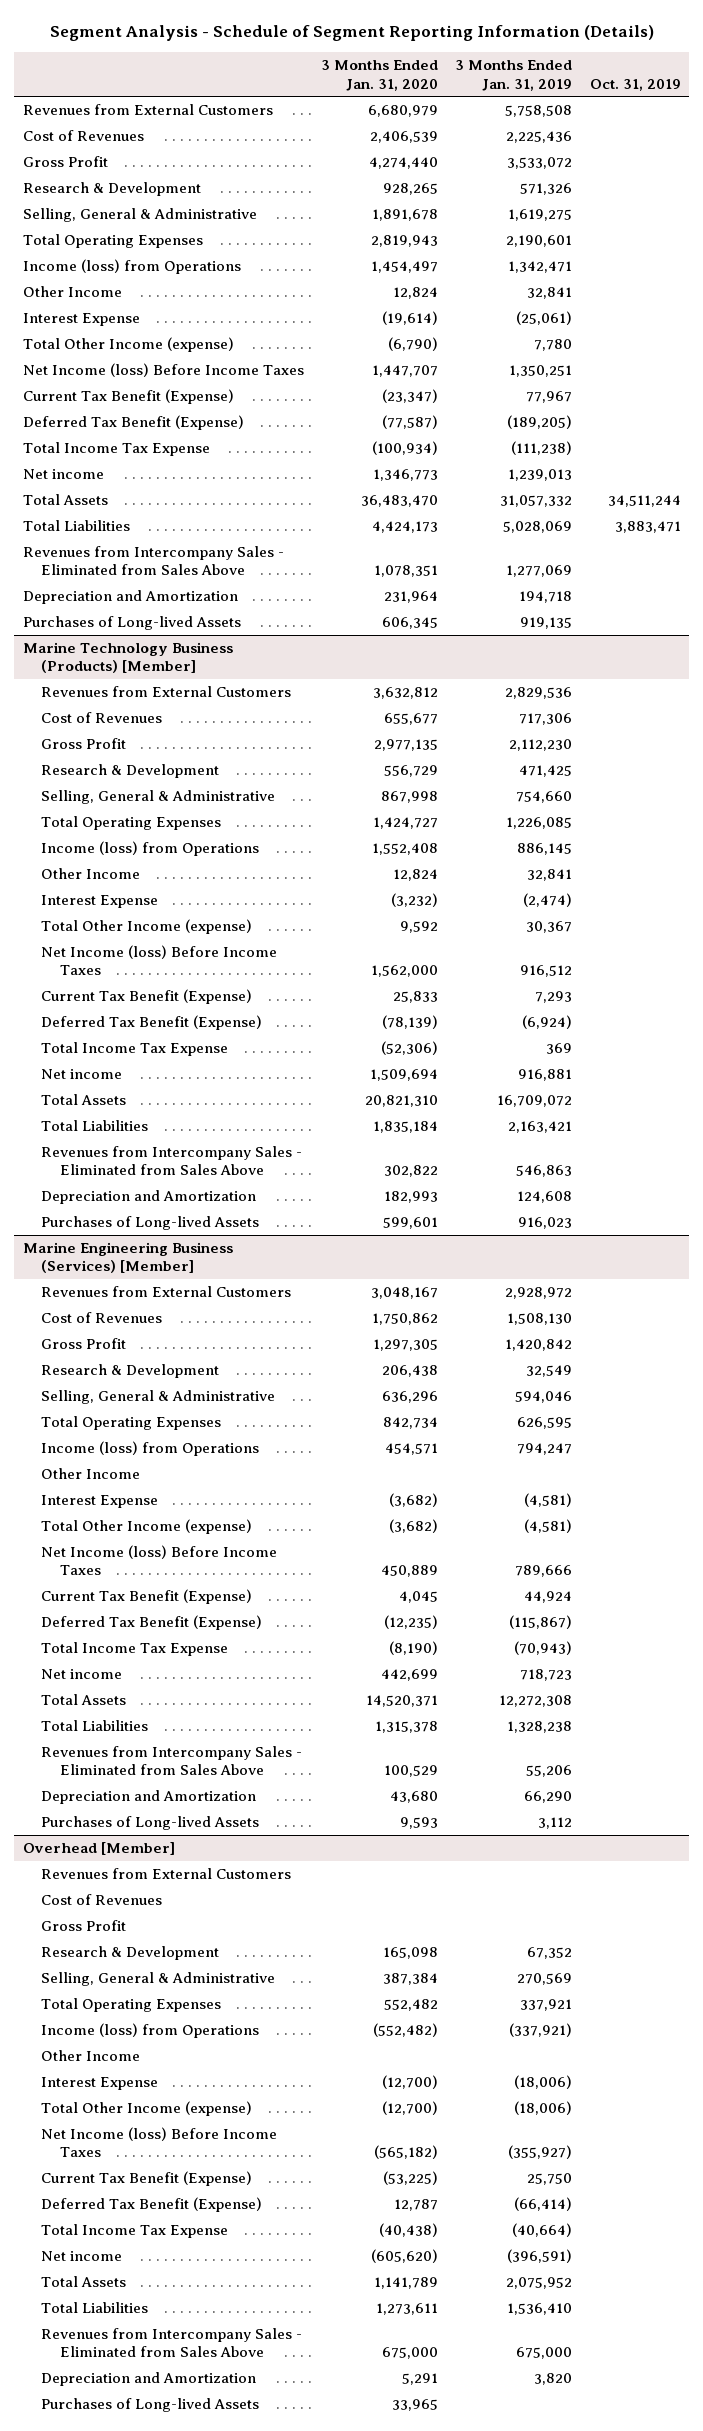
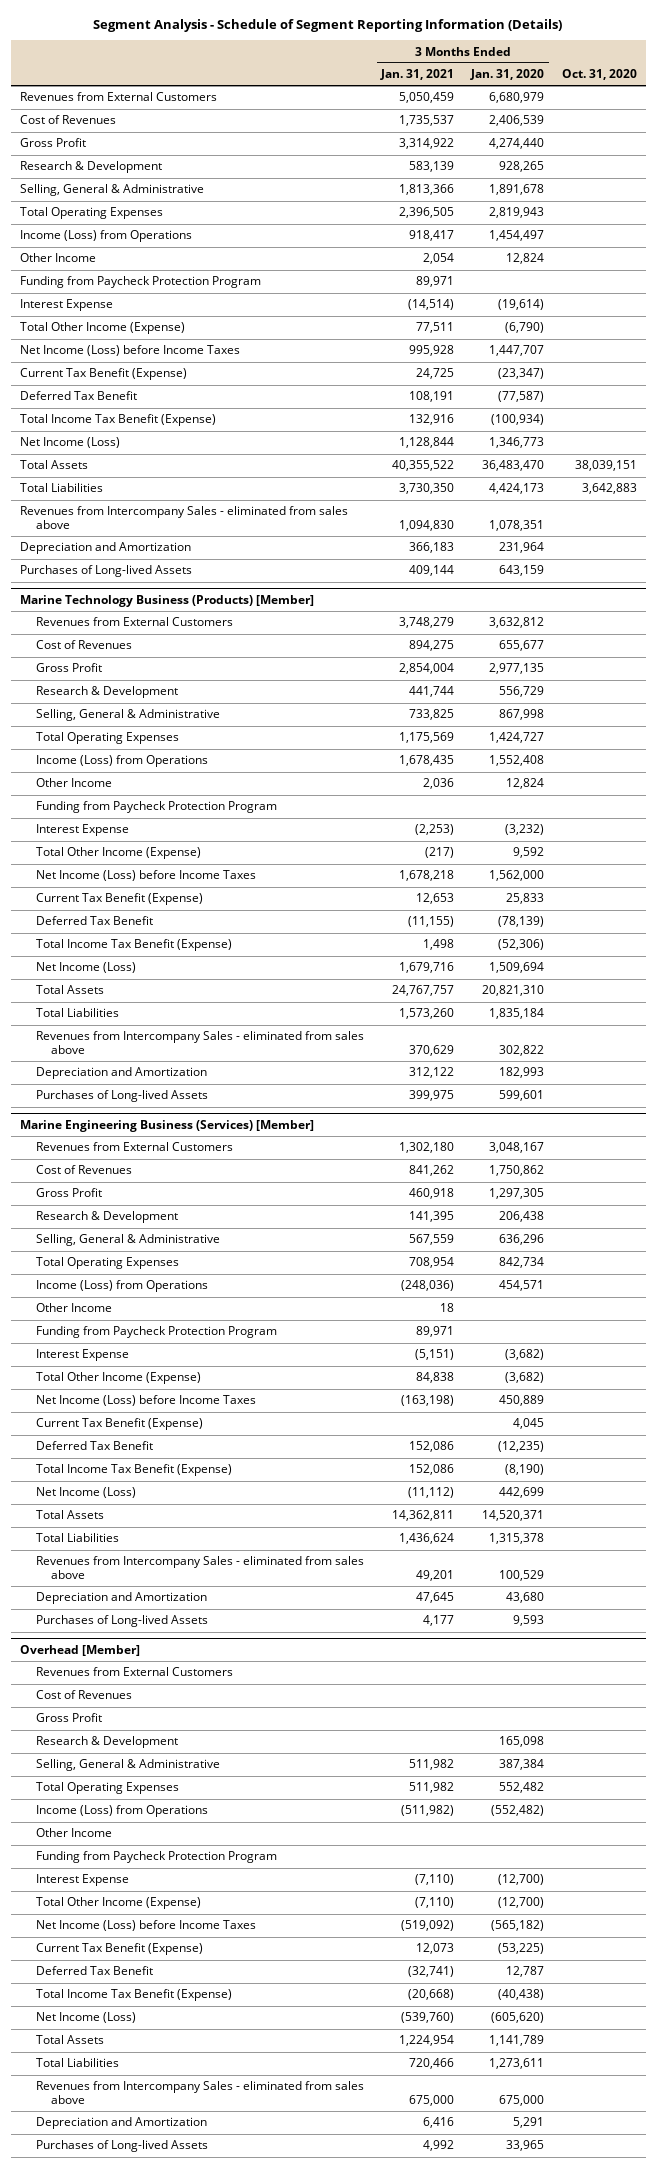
[455,60,573,91] 3 Months Ended Jan. 31, 2019 -> none
[589,78,681,91] Oct. 31, 2019 -> none
none -> [379,69,454,81] Jan. 31, 2021
none -> [561,69,637,81] Oct. 31, 2020
[22,259,241,275] Income (loss) from Operations -> [19,230,192,243] Income (Loss) from Operations
none -> [19,276,261,289] Funding from Paycheck Protection Program
[22,337,234,353] Total Other Income (expense) -> [19,322,185,335] Total Other Income (Expense)
[22,363,304,378] Net Income (loss) Before Income Taxes -> [19,345,240,357] Net Income (Loss) before Income Taxes
[22,415,244,431] Deferred Tax Benefit (Expense) -> [19,391,137,401] Deferred Tax Benefit
[22,442,210,457] Total Income Tax Expense -> [19,414,216,427] Total Income Tax Benefit (Expense)
[22,469,104,480] Net income -> [19,437,120,449] Net Income (Loss)
[22,546,284,576] Revenues from Intercompany Sales - Eliminated from Sales Above -> [19,506,348,529] Revenues from Intercompany Sales - eliminated from sales above
[381,617,438,630] 606,345 -> [499,565,545,577] 643,159
[41,841,260,857] Income (loss) from Operations -> [35,755,208,768] Income (Loss) from Operations
none -> [35,801,277,814] Funding from Paycheck Protection Program
[41,919,253,935] Total Other Income (expense) -> [35,847,201,860] Total Other Income (Expense)
[41,945,278,976] Net Income (loss) Before Income Taxes -> [35,870,256,882] Net Income (Loss) before Income Taxes
[41,1015,263,1031] Deferred Tax Benefit (Expense) -> [35,916,153,926] Deferred Tax Benefit
[41,1042,229,1057] Total Income Tax Expense -> [35,939,232,952] Total Income Tax Benefit (Expense)
[41,1069,123,1080] Net income -> [35,962,136,974] Net Income (Loss)
[41,1146,303,1176] Revenues from Intercompany Sales - Eliminated from Sales Above -> [35,1031,364,1054] Revenues from Intercompany Sales - eliminated from sales above
[41,1441,260,1457] Income (loss) from Operations -> [35,1280,208,1293] Income (Loss) from Operations
none -> [35,1326,277,1339] Funding from Paycheck Protection Program
[41,1519,253,1535] Total Other Income (expense) -> [35,1372,201,1385] Total Other Income (Expense)
[41,1545,278,1576] Net Income (loss) Before Income Taxes -> [35,1395,256,1407] Net Income (Loss) before Income Taxes
[41,1615,263,1631] Deferred Tax Benefit (Expense) -> [35,1441,153,1451] Deferred Tax Benefit
[41,1642,229,1657] Total Income Tax Expense -> [35,1464,232,1477] Total Income Tax Benefit (Expense)
[41,1669,123,1680] Net income -> [35,1487,136,1499] Net Income (Loss)
[41,1746,303,1776] Revenues from Intercompany Sales - Eliminated from Sales Above -> [35,1556,364,1579] Revenues from Intercompany Sales - eliminated from sales above
[41,2023,260,2039] Income (loss) from Operations -> [35,1805,208,1818] Income (Loss) from Operations
none -> [35,1851,277,1864] Funding from Paycheck Protection Program
[41,2101,253,2117] Total Other Income (expense) -> [35,1897,201,1910] Total Other Income (Expense)
[41,2127,278,2158] Net Income (loss) Before Income Taxes -> [35,1920,256,1932] Net Income (Loss) before Income Taxes
[41,2197,263,2213] Deferred Tax Benefit (Expense) -> [35,1966,153,1976] Deferred Tax Benefit
[41,2224,229,2239] Total Income Tax Expense -> [35,1989,232,2002] Total Income Tax Benefit (Expense)
[41,2251,123,2262] Net income -> [35,2012,136,2024] Net Income (Loss)
[41,2328,303,2358] Revenues from Intercompany Sales - Eliminated from Sales Above -> [35,2081,364,2104] Revenues from Intercompany Sales - eliminated from sales above

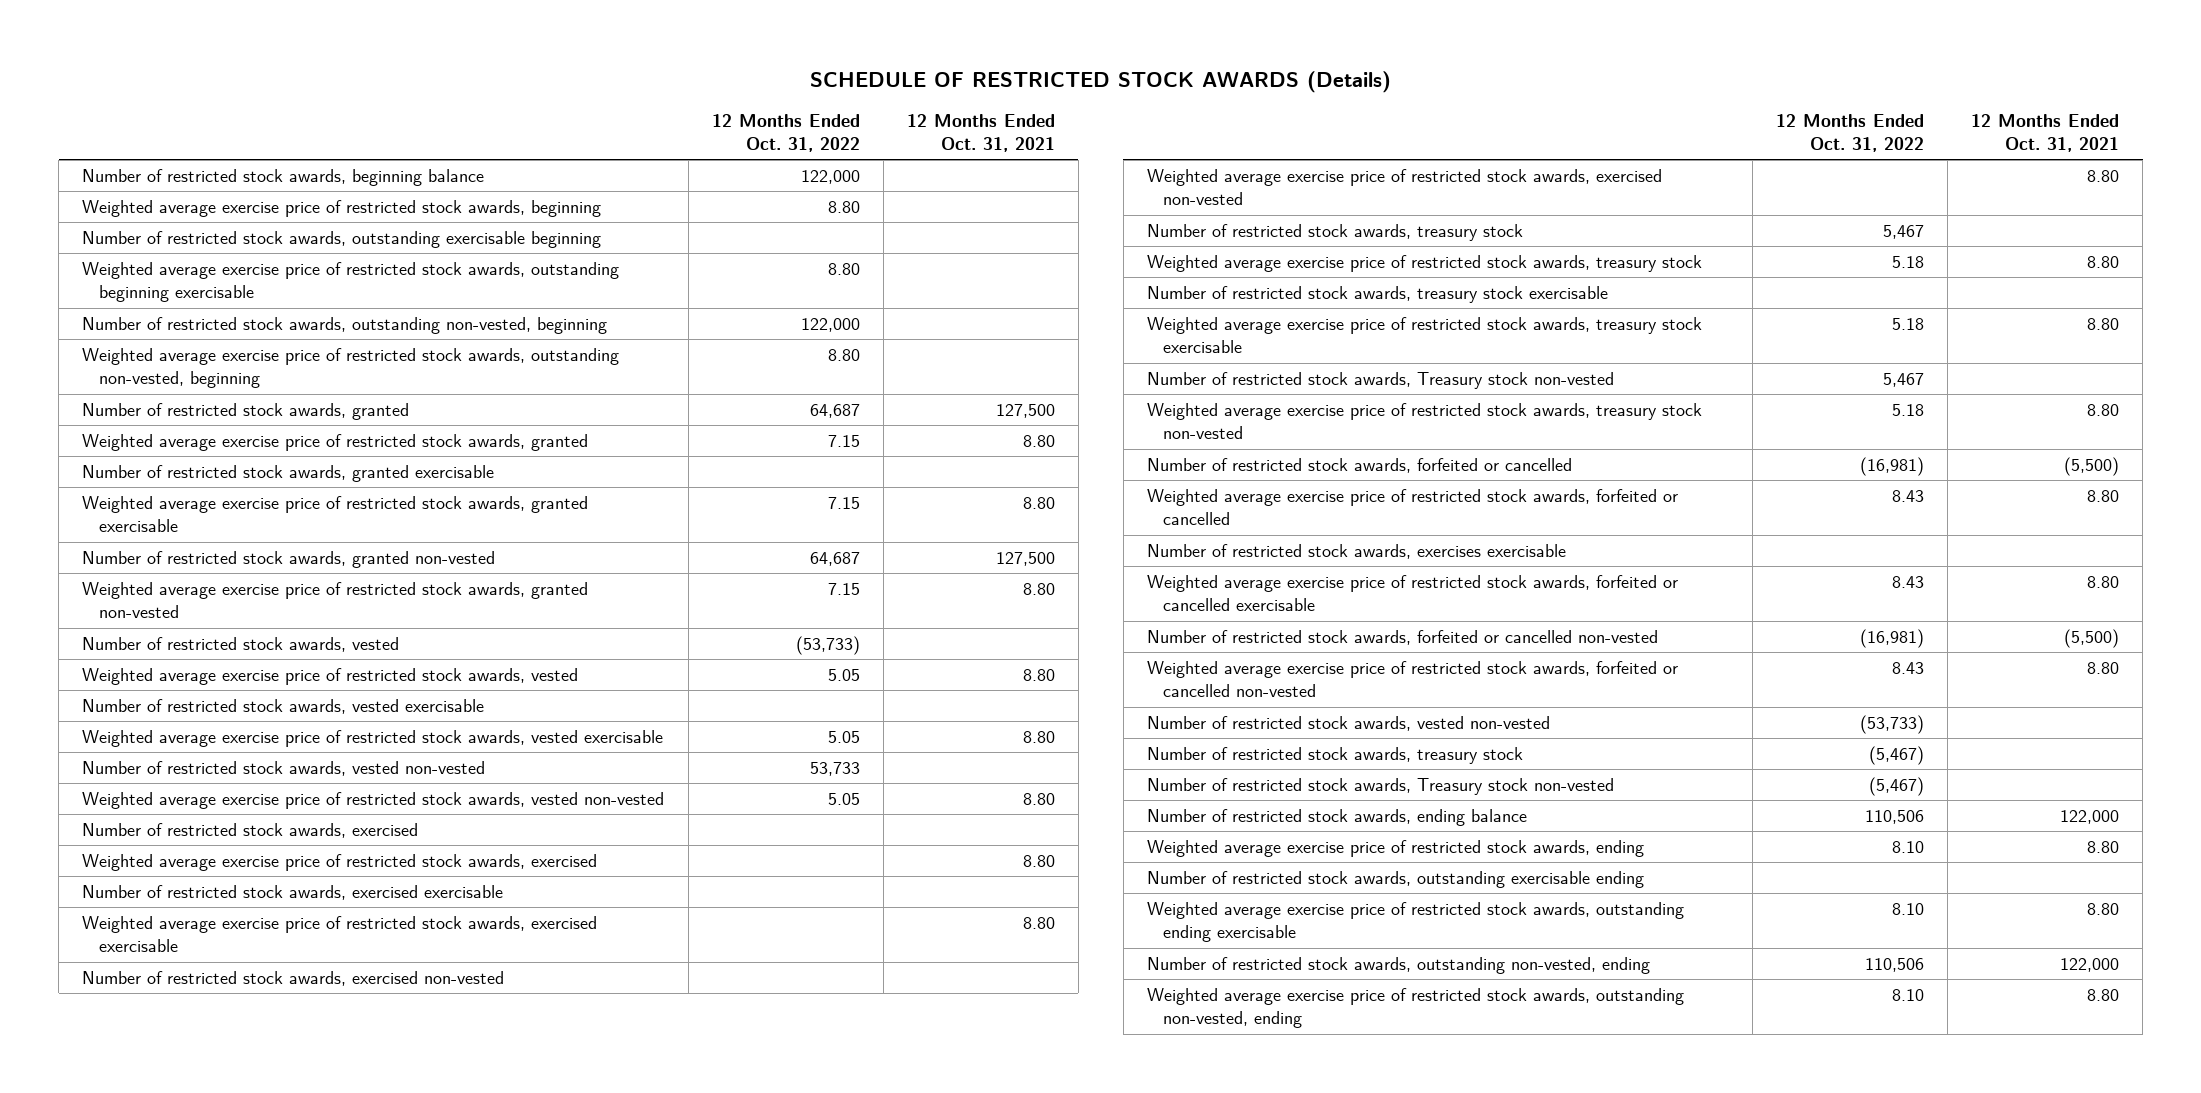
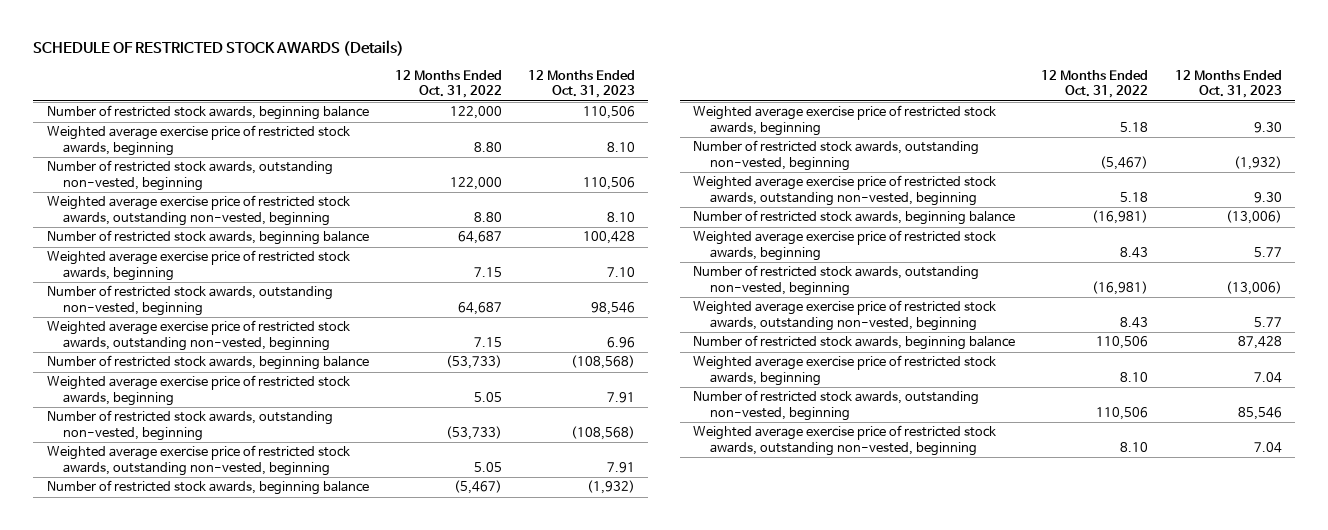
[906,113,1055,152] 12 Months Ended Oct. 31, 2021 -> none
none -> [528,69,636,99] 12 Months Ended Oct. 31, 2023
[82,231,602,249] Number of restricted stock awards, outstanding exercisable beginning -> none
[82,262,620,303] Weighted average exercise price of restricted stock awards, outstanding beginning exercisable -> none
[82,465,495,483] Number of restricted stock awards, granted exercisable -> none
[82,496,589,533] Weighted average exercise price of restricted stock awards, granted exercisable -> none
[82,699,485,715] Number of restricted stock awards, vested exercisable -> none
[82,730,664,748] Weighted average exercise price of restricted stock awards, vested exercisable -> none
[82,823,419,839] Number of restricted stock awards, exercised -> none
[82,854,598,872] Weighted average exercise price of restricted stock awards, exercised -> none
[82,885,504,901] Number of restricted stock awards, exercised exercisable -> none
[82,916,598,953] Weighted average exercise price of restricted stock awards, exercised exercisable -> none
[82,971,505,987] Number of restricted stock awards, exercised non-vested -> none
[1146,169,1662,206] Weighted average exercise price of restricted stock awards, exercised non-vested -> none
[1146,286,1608,304] Number of restricted stock awards, treasury stock exercisable -> none
[1146,317,1702,354] Weighted average exercise price of restricted stock awards, treasury stock exercisable -> none
[1146,544,1566,560] Number of restricted stock awards, exercises exercisable -> none
[1146,575,1678,612] Weighted average exercise price of restricted stock awards, forfeited or cancelled exercisable -> none
[1146,716,1550,732] Number of restricted stock awards, vested non-vested -> none
[1146,747,1523,765] Number of restricted stock awards, treasury stock -> none
[1146,778,1614,796] Number of restricted stock awards, Treasury stock non-vested -> none
[1146,871,1644,889] Number of restricted stock awards, outstanding exercisable ending -> none
[1146,902,1684,943] Weighted average exercise price of restricted stock awards, outstanding ending exercisable -> none
[82,403,410,421] Number of restricted stock awards, granted -> [46,230,369,246] Number of restricted stock awards, beginning balance
[82,434,589,452] Weighted average exercise price of restricted stock awards, granted -> [46,250,350,282] Weighted average exercise price of restricted stock awards, beginning
[82,551,496,569] Number of restricted stock awards, granted non-vested -> [46,285,333,317] Number of restricted stock awards, outstanding non-vested, beginning
[82,582,589,619] Weighted average exercise price of restricted stock awards, granted non-vested -> [46,320,350,352] Weighted average exercise price of restricted stock awards, outstanding non-vested, beginning
[82,637,400,653] Number of restricted stock awards, vested -> [46,355,369,371] Number of restricted stock awards, beginning balance
[82,668,579,686] Weighted average exercise price of restricted stock awards, vested -> [46,375,350,407] Weighted average exercise price of restricted stock awards, beginning
[82,761,486,777] Number of restricted stock awards, vested non-vested -> [46,410,333,442] Number of restricted stock awards, outstanding non-vested, beginning
[809,762,860,777] 53,733 -> [445,426,502,441] (53,733)
[82,792,665,810] Weighted average exercise price of restricted stock awards, vested non-vested -> [46,445,350,477] Weighted average exercise price of restricted stock awards, outstanding non-vested, beginning
[1146,224,1523,242] Number of restricted stock awards, treasury stock -> [46,480,369,496] Number of restricted stock awards, beginning balance
[1882,225,1924,240] 5,467 -> [453,480,502,495] (5,467)
[1146,255,1702,273] Weighted average exercise price of restricted stock awards, treasury stock -> [693,105,997,137] Weighted average exercise price of restricted stock awards, beginning
[1146,372,1614,390] Number of restricted stock awards, Treasury stock non-vested -> [693,140,980,172] Number of restricted stock awards, outstanding non-vested, beginning
[1882,373,1924,388] 5,467 -> [1100,156,1149,171] (5,467)
[1146,403,1702,440] Weighted average exercise price of restricted stock awards, treasury stock non-vested -> [693,175,997,207] Weighted average exercise price of restricted stock awards, outstanding non-vested, beginning
[1146,458,1572,474] Number of restricted stock awards, forfeited or cancelled -> [693,210,1016,226] Number of restricted stock awards, beginning balance
[1146,489,1678,526] Weighted average exercise price of restricted stock awards, forfeited or cancelled -> [693,230,997,262] Weighted average exercise price of restricted stock awards, beginning
[1146,630,1658,646] Number of restricted stock awards, forfeited or cancelled non-vested -> [693,265,980,297] Number of restricted stock awards, outstanding non-vested, beginning
[1146,661,1678,698] Weighted average exercise price of restricted stock awards, forfeited or cancelled non-vested -> [693,300,997,332] Weighted average exercise price of restricted stock awards, outstanding non-vested, beginning
[1146,809,1527,827] Number of restricted stock awards, ending balance -> [693,335,1016,351] Number of restricted stock awards, beginning balance
[1146,840,1644,858] Weighted average exercise price of restricted stock awards, ending -> [693,355,997,387] Weighted average exercise price of restricted stock awards, beginning
[1146,957,1650,975] Number of restricted stock awards, outstanding non-vested, ending -> [693,390,980,422] Number of restricted stock awards, outstanding non-vested, beginning
[1146,988,1684,1029] Weighted average exercise price of restricted stock awards, outstanding non-vested, ending -> [693,425,997,457] Weighted average exercise price of restricted stock awards, outstanding non-vested, beginning

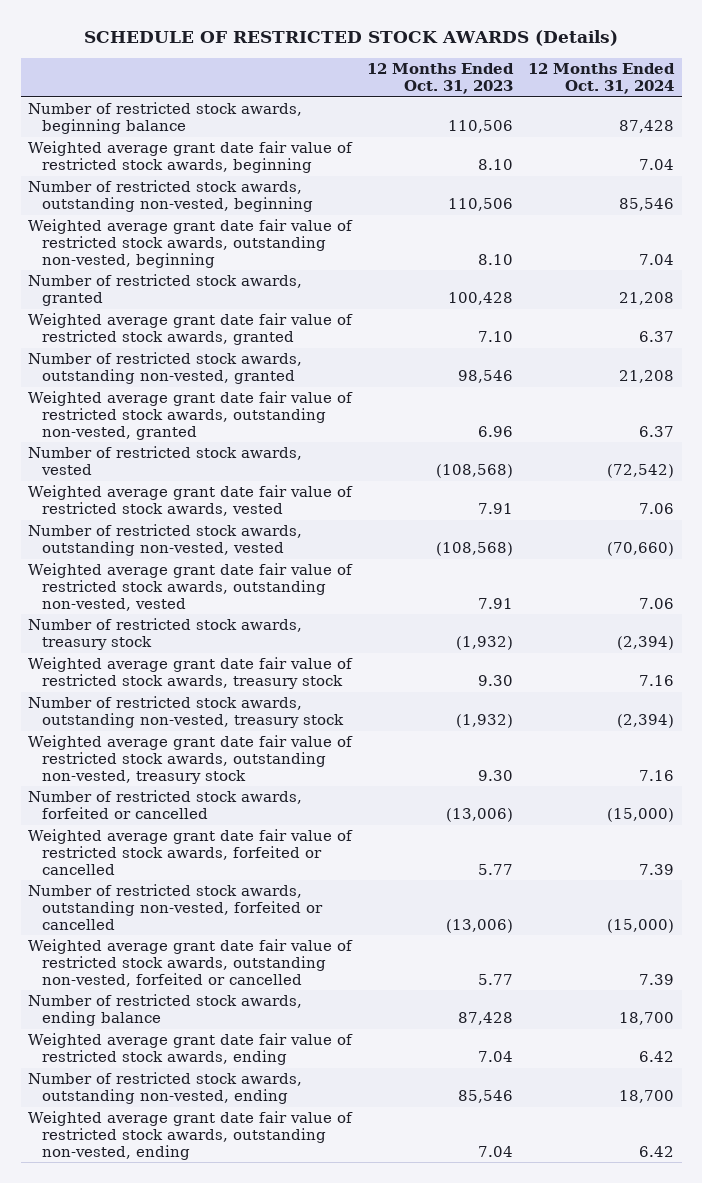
[394,69,502,99] 12 Months Ended Oct. 31, 2022 -> none
none -> [528,63,676,94] 12 Months Ended Oct. 31, 2024
[46,125,350,157] Weighted average exercise price of restricted stock awards, beginning -> [28,141,354,174] Weighted average grant date fair value of restricted stock awards, beginning
[46,195,350,227] Weighted average exercise price of restricted stock awards, outstanding non-vested, beginning -> [28,219,354,268] Weighted average grant date fair value of restricted stock awards, outstanding non-vested, beginning
[46,230,369,246] Number of restricted stock awards, beginning balance -> [28,274,303,307] Number of restricted stock awards, granted
[46,250,350,282] Weighted average exercise price of restricted stock awards, beginning -> [28,313,354,346] Weighted average grant date fair value of restricted stock awards, granted
[46,285,333,317] Number of restricted stock awards, outstanding non-vested, beginning -> [28,352,303,385] Number of restricted stock awards, outstanding non-vested, granted
[46,320,350,352] Weighted average exercise price of restricted stock awards, outstanding non-vested, beginning -> [28,391,354,440] Weighted average grant date fair value of restricted stock awards, outstanding non-vested, granted
[46,355,369,371] Number of restricted stock awards, beginning balance -> [28,446,303,476] Number of restricted stock awards, vested
[46,375,350,407] Weighted average exercise price of restricted stock awards, beginning -> [28,485,354,517] Weighted average grant date fair value of restricted stock awards, vested
[46,410,333,442] Number of restricted stock awards, outstanding non-vested, beginning -> [28,524,303,557] Number of restricted stock awards, outstanding non-vested, vested
[46,445,350,477] Weighted average exercise price of restricted stock awards, outstanding non-vested, beginning -> [28,563,354,611] Weighted average grant date fair value of restricted stock awards, outstanding non-vested, vested
[46,480,369,496] Number of restricted stock awards, beginning balance -> [28,618,303,651] Number of restricted stock awards, treasury stock
[693,105,997,137] Weighted average exercise price of restricted stock awards, beginning -> [28,657,354,690] Weighted average grant date fair value of restricted stock awards, treasury stock
[693,140,980,172] Number of restricted stock awards, outstanding non-vested, beginning -> [28,696,345,729] Number of restricted stock awards, outstanding non-vested, treasury stock
[693,175,997,207] Weighted average exercise price of restricted stock awards, outstanding non-vested, beginning -> [28,735,354,784] Weighted average grant date fair value of restricted stock awards, outstanding non-vested, treasury stock
[693,210,1016,226] Number of restricted stock awards, beginning balance -> [28,790,303,820] Number of restricted stock awards, forfeited or cancelled
[693,230,997,262] Weighted average exercise price of restricted stock awards, beginning -> [28,829,354,875] Weighted average grant date fair value of restricted stock awards, forfeited or cancelled
[693,265,980,297] Number of restricted stock awards, outstanding non-vested, beginning -> [28,884,324,930] Number of restricted stock awards, outstanding non-vested, forfeited or cancelled
[693,300,997,332] Weighted average exercise price of restricted stock awards, outstanding non-vested, beginning -> [28,939,354,987] Weighted average grant date fair value of restricted stock awards, outstanding non-vested, forfeited or cancelled
[693,335,1016,351] Number of restricted stock awards, beginning balance -> [28,994,303,1027] Number of restricted stock awards, ending balance
[693,355,997,387] Weighted average exercise price of restricted stock awards, beginning -> [28,1033,354,1066] Weighted average grant date fair value of restricted stock awards, ending
[693,390,980,422] Number of restricted stock awards, outstanding non-vested, beginning -> [28,1072,303,1105] Number of restricted stock awards, outstanding non-vested, ending
[693,425,997,457] Weighted average exercise price of restricted stock awards, outstanding non-vested, beginning -> [28,1111,354,1160] Weighted average grant date fair value of restricted stock awards, outstanding non-vested, ending

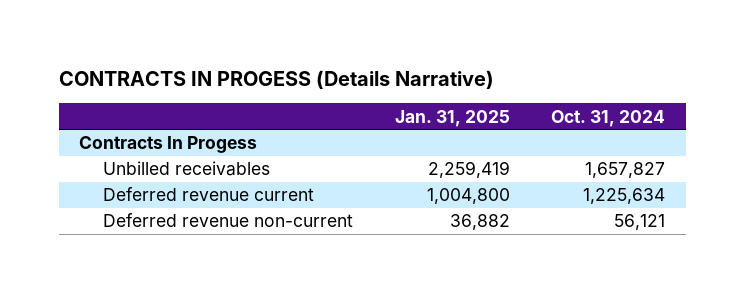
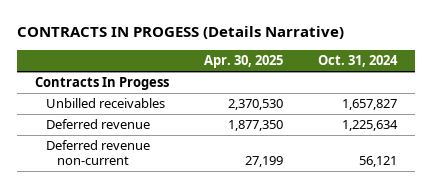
[394,109,510,127] Jan. 31, 2025 -> none
none -> [204,55,284,69] Apr. 30, 2025
[103,187,315,202] Deferred revenue current -> [45,119,150,130] Deferred revenue

